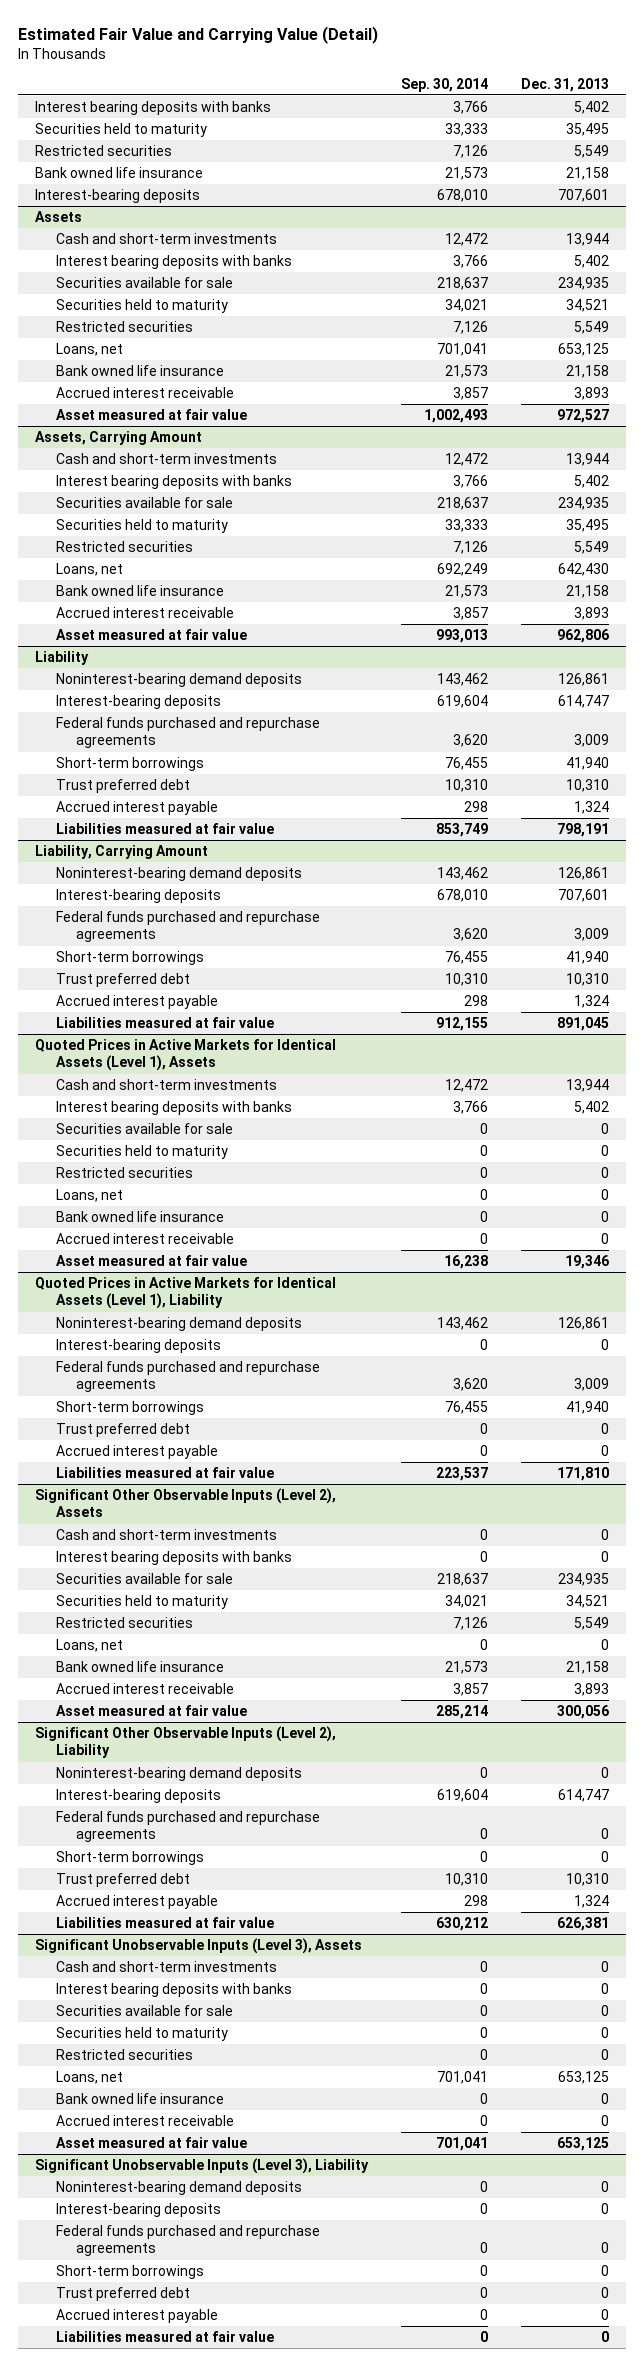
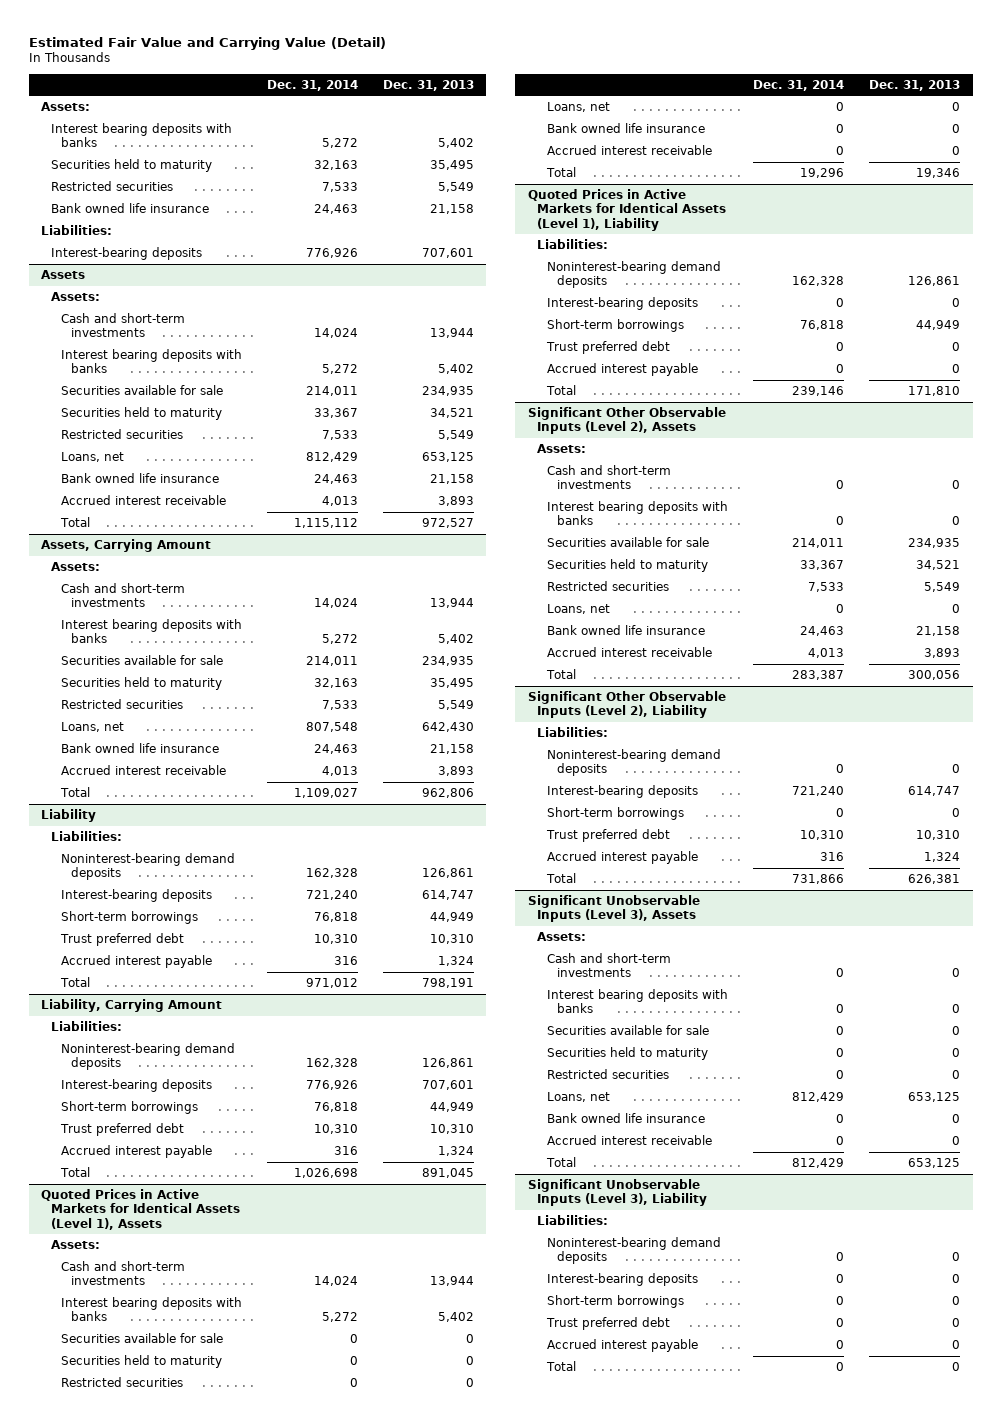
[401,77,489,92] Sep. 30, 2014 -> none
none -> [266,79,358,91] Dec. 31, 2014
none -> [41,102,91,112] Assets:
none -> [41,225,113,236] Liabilities:
none -> [51,292,101,302] Assets:
[55,409,247,421] Asset measured at fair value -> [59,517,90,528] Total
none -> [51,562,101,572] Assets:
[55,629,247,641] Asset measured at fair value -> [59,787,90,798] Total
none -> [51,831,123,842] Liabilities:
[55,717,320,749] Federal funds purchased and repurchase agreements -> none
[566,757,610,771] 41,940 -> [429,912,474,923] 44,949
[55,823,274,835] Liabilities measured at fair value -> [59,977,90,988] Total
none -> [51,1021,123,1032] Liabilities:
[55,911,320,943] Federal funds purchased and repurchase agreements -> none
[566,951,610,965] 41,940 -> [429,1102,474,1113] 44,949
[55,1017,274,1029] Liabilities measured at fair value -> [59,1167,90,1178] Total
none -> [51,1240,101,1250] Assets:
[55,1255,247,1267] Asset measured at fair value -> [546,167,577,178] Total
none -> [537,239,609,250] Liabilities:
[55,1361,320,1393] Federal funds purchased and repurchase agreements -> none
[566,1401,610,1415] 41,940 -> [916,320,961,331] 44,949
[55,1467,274,1479] Liabilities measured at fair value -> [546,385,577,396] Total
none -> [537,444,587,454] Assets:
[55,1705,247,1717] Asset measured at fair value -> [546,669,577,680] Total
none -> [537,727,609,738] Liabilities:
[55,1811,320,1843] Federal funds purchased and repurchase agreements -> none
[55,1917,274,1929] Liabilities measured at fair value -> [546,873,577,884] Total
none -> [537,932,587,942] Assets:
[55,2137,247,2149] Asset measured at fair value -> [546,1157,577,1168] Total
none -> [537,1215,609,1226] Liabilities:
[55,2225,320,2257] Federal funds purchased and repurchase agreements -> none
[55,2331,274,2343] Liabilities measured at fair value -> [546,1361,577,1372] Total

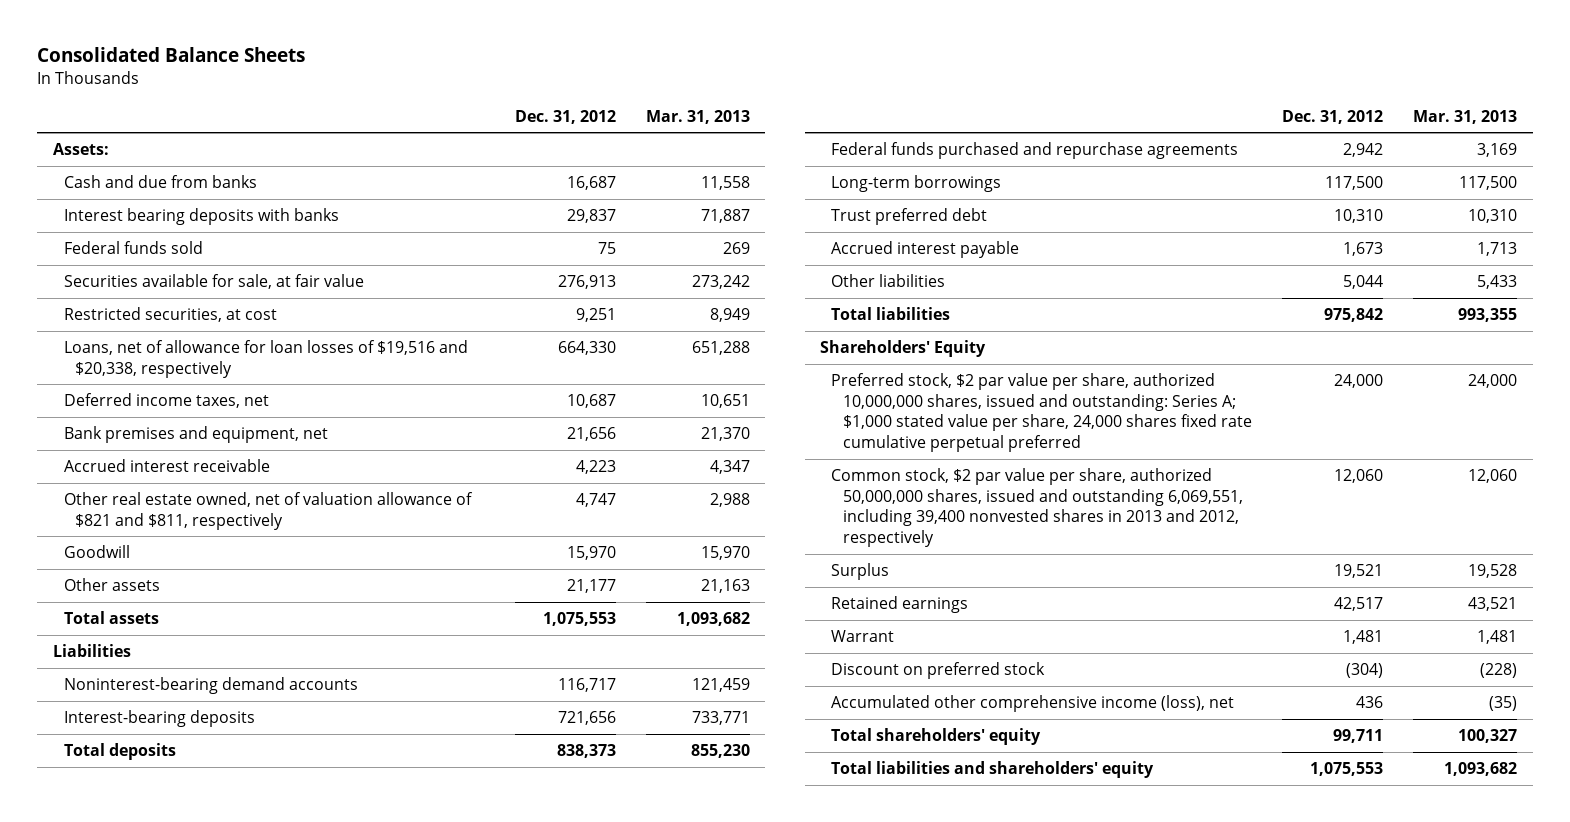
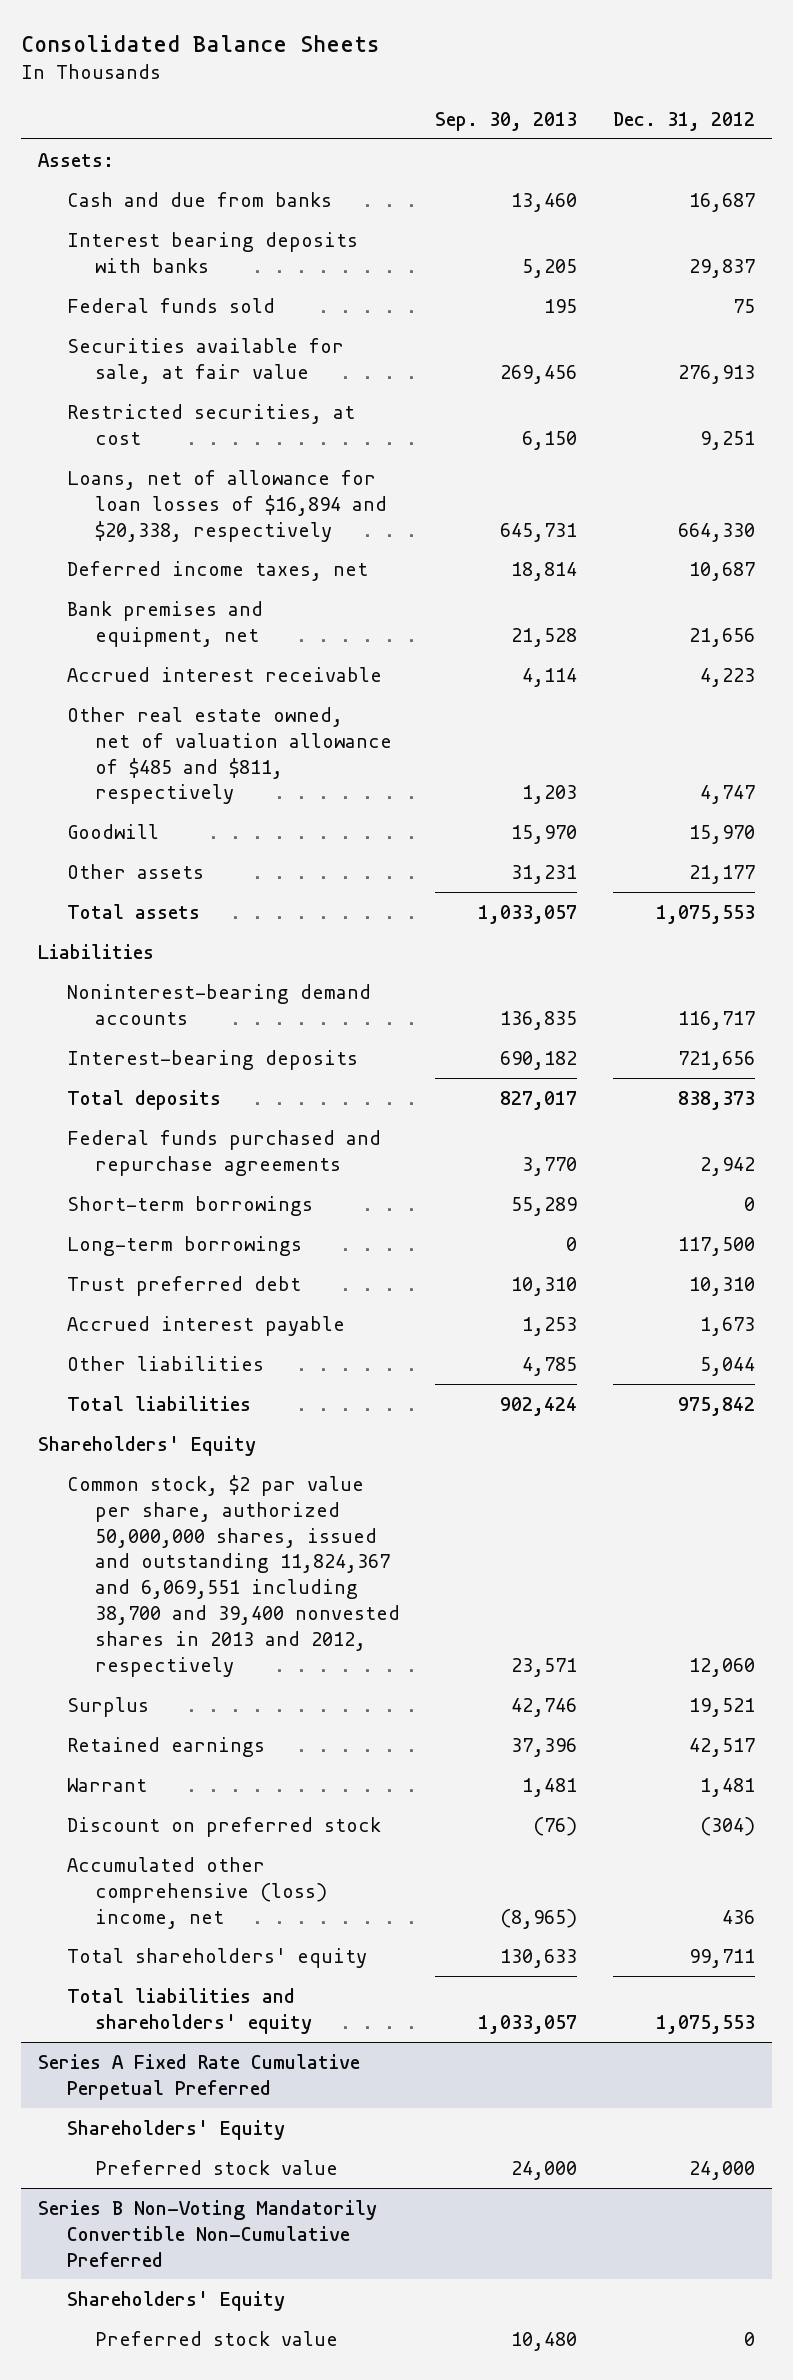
[645,109,750,124] Mar. 31, 2013 -> none
none -> [435,111,578,131] Sep. 30, 2013
[63,340,468,378] Loans, net of allowance for loan losses of $19,516 and $20,338, respectively -> [66,469,387,542] Loans, net of allowance for loan losses of $16,894 and $20,338, respectively
[63,492,473,530] Other real estate owned, net of valuation allowance of $821 and $811, respectively -> [66,706,392,805] Other real estate owned, net of valuation allowance of $485 and $811, respectively
none -> [66,1195,313,1216] Short-term borrowings
[831,373,1252,452] Preferred stock, $2 par value per share, authorized 10,000,000 shares, issued and outstanding: Series A; $1,000 stated value per share, 24,000 shares fixed rate cumulative perpetual preferred -> none
[831,468,1243,547] Common stock, $2 par value per share, authorized 50,000,000 shares, issued and outstanding 6,069,551, including 39,400 nonvested shares in 2013 and 2012, respectively -> [66,1474,400,1678] Common stock, $2 par value per share, authorized 50,000,000 shares, issued and outstanding 11,824,367 and 6,069,551 including 38,700 and 39,400 nonvested shares in 2013 and 2012, respectively
[831,695,1235,713] Accumulated other comprehensive income (loss), net -> [66,1856,327,1929] Accumulated other comprehensive (loss) income, net
none -> [38,2053,361,2100] Series A Fixed Rate Cumulative Perpetual Preferred
none -> [66,2119,285,2140] Shareholders' Equity
none -> [94,2159,338,2175] Preferred stock value
none -> [38,2199,378,2267] Series B Non-Voting Mandatorily Convertible Non-Cumulative Preferred
none -> [66,2290,285,2311] Shareholders' Equity
none -> [94,2330,338,2346] Preferred stock value

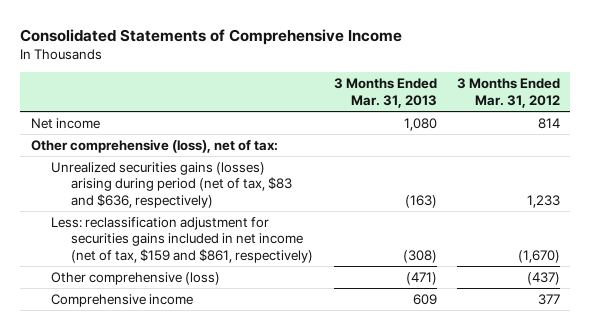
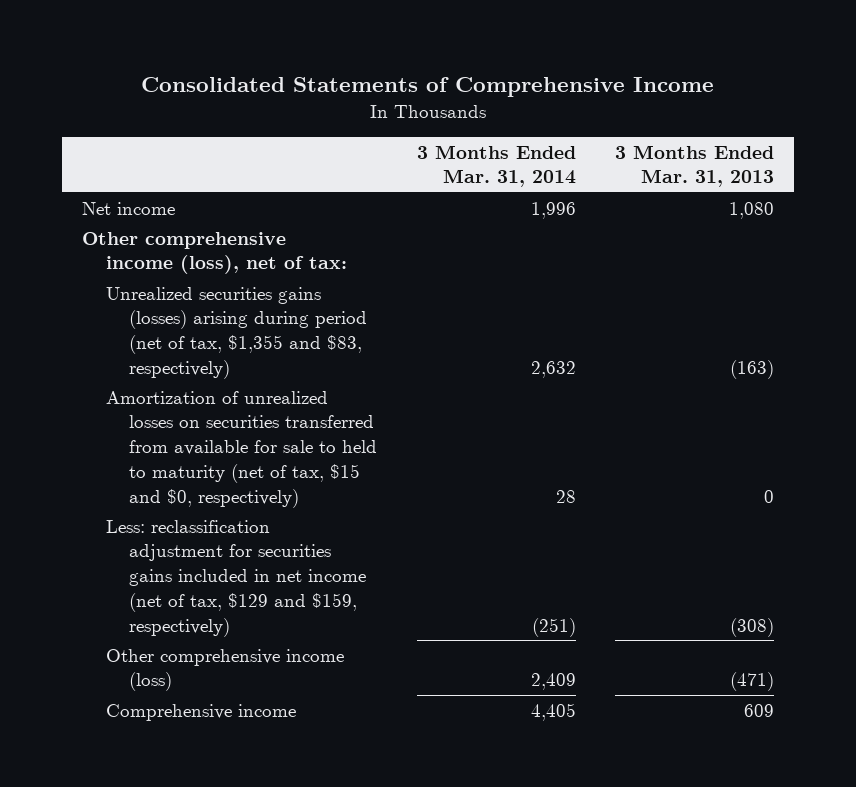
[456,78,560,108] 3 Months Ended Mar. 31, 2012 -> none
none -> [416,144,576,188] 3 Months Ended Mar. 31, 2014
[30,138,278,153] Other comprehensive (loss), net of tax: -> [82,231,347,275] Other comprehensive income (loss), net of tax:
[50,161,293,209] Unrealized securities gains (losses) arising during period (net of tax, $83 and $636, respectively) -> [105,286,367,379] Unrealized securities gains (losses) arising during period (net of tax, $1,355 and $83, respectively)
none -> [105,390,377,508] Amortization of unrealized losses on securities transferred from available for sale to held to maturity (net of tax, $15 and $0, respectively)
[50,216,314,264] Less: reclassification adjustment for securities gains included in net income (net of tax, $159 and $861, respectively) -> [105,519,366,637] Less: reclassification adjustment for securities gains included in net income (net of tax, $129 and $159, respectively)
[50,271,220,285] Other comprehensive (loss) -> [105,648,344,692] Other comprehensive income (loss)

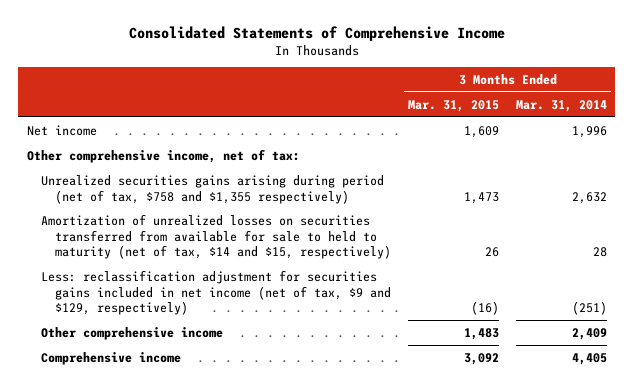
[615,144,775,188] 3 Months Ended Mar. 31, 2013 -> none
none -> [408,99,500,112] Mar. 31, 2015
[82,231,347,275] Other comprehensive income (loss), net of tax: -> [26,148,300,163] Other comprehensive income, net of tax:
[105,286,367,379] Unrealized securities gains (losses) arising during period (net of tax, $1,355 and $83, respectively) -> [41,174,385,204] Unrealized securities gains arising during period (net of tax, $758 and $1,355 respectively)
[105,390,377,508] Amortization of unrealized losses on securities transferred from available for sale to held to maturity (net of tax, $15 and $0, respectively) -> [41,213,392,260] Amortization of unrealized losses on securities transferred from available for sale to held to maturity (net of tax, $14 and $15, respectively)
[105,519,366,637] Less: reclassification adjustment for securities gains included in net income (net of tax, $129 and $159, respectively) -> [41,269,392,316] Less: reclassification adjustment for securities gains included in net income (net of tax, $9 and $129, respectively)
[105,648,344,692] Other comprehensive income (loss) -> [41,326,224,340] Other comprehensive income

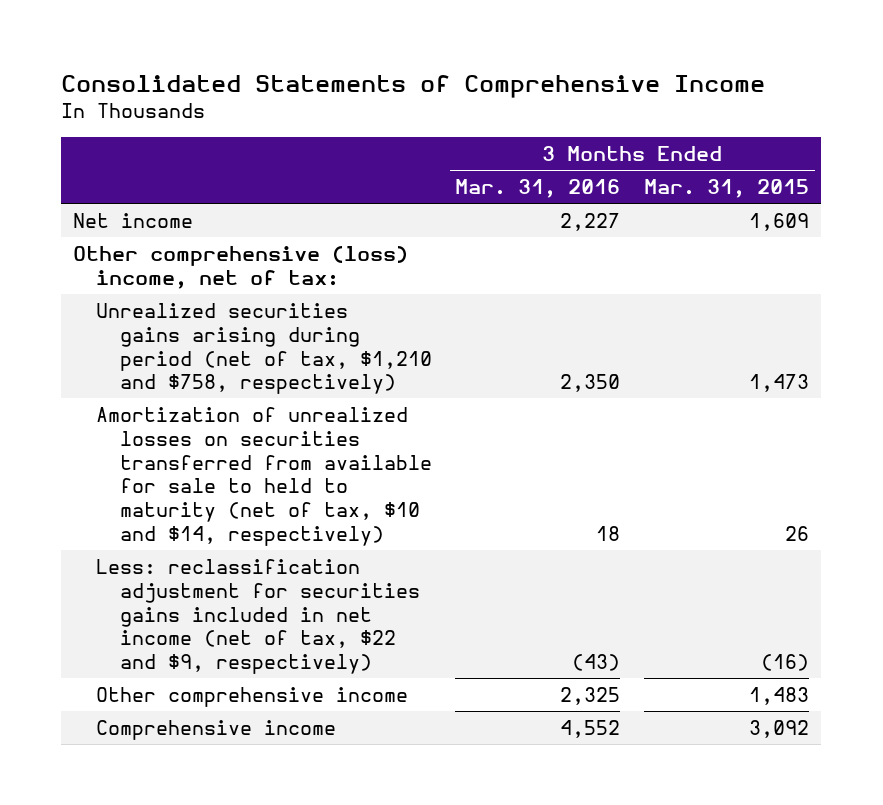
[516,99,608,112] Mar. 31, 2014 -> none
none -> [455,179,621,199] Mar. 31, 2016
[26,148,300,163] Other comprehensive income, net of tax: -> [73,245,409,289] Other comprehensive (loss) income, net of tax:
[41,174,385,204] Unrealized securities gains arising during period (net of tax, $758 and $1,355 respectively) -> [96,302,432,395] Unrealized securities gains arising during period (net of tax, $1,210 and $758, respectively)
[41,213,392,260] Amortization of unrealized losses on securities transferred from available for sale to held to maturity (net of tax, $14 and $15, respectively) -> [96,406,432,547] Amortization of unrealized losses on securities transferred from available for sale to held to maturity (net of tax, $10 and $14, respectively)
[41,269,392,316] Less: reclassification adjustment for securities gains included in net income (net of tax, $9 and $129, respectively) -> [96,558,420,675] Less: reclassification adjustment for securities gains included in net income (net of tax, $22 and $9, respectively)

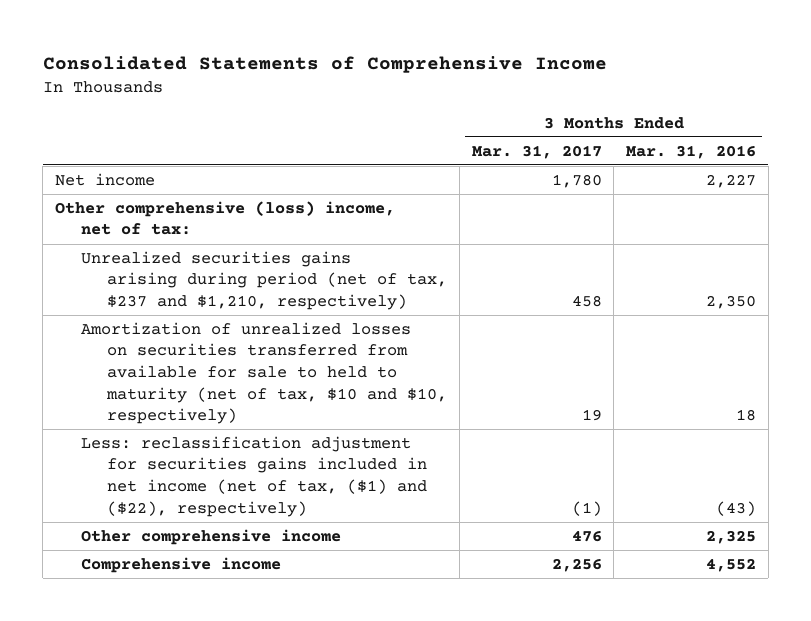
[644,179,810,199] Mar. 31, 2015 -> none
none -> [471,144,602,159] Mar. 31, 2017
[96,302,432,395] Unrealized securities gains arising during period (net of tax, $1,210 and $758, respectively) -> [80,250,448,310] Unrealized securities gains arising during period (net of tax, $237 and $1,210, respectively)
[96,406,432,547] Amortization of unrealized losses on securities transferred from available for sale to held to maturity (net of tax, $10 and $14, respectively) -> [80,321,448,425] Amortization of unrealized losses on securities transferred from available for sale to held to maturity (net of tax, $10 and $10, respectively)
[96,558,420,675] Less: reclassification adjustment for securities gains included in net income (net of tax, $22 and $9, respectively) -> [80,435,428,517] Less: reclassification adjustment for securities gains included in net income (net of tax, ($1) and ($22), respectively)

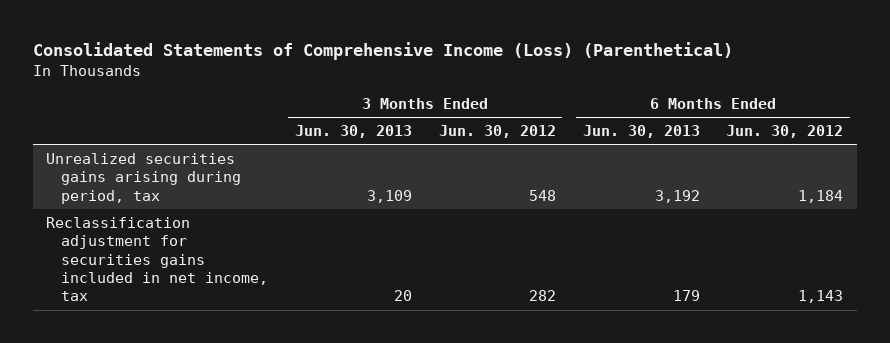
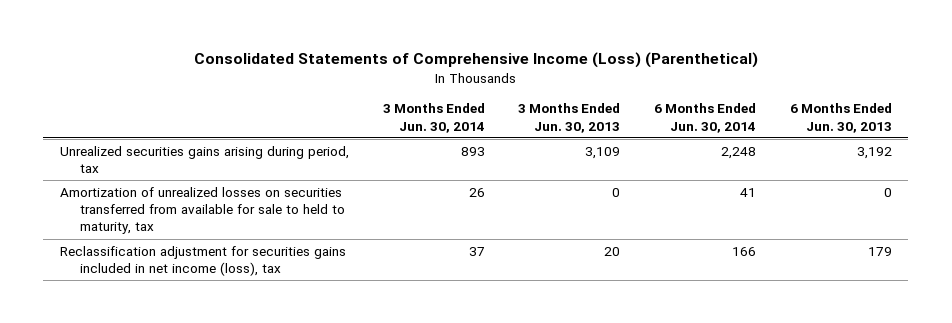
[438,125,556,139] Jun. 30, 2012 -> none
[726,125,844,139] Jun. 30, 2012 -> none
none -> [382,103,485,133] 3 Months Ended Jun. 30, 2014
none -> [653,103,756,133] 6 Months Ended Jun. 30, 2014
none -> [60,186,345,235] Amortization of unrealized losses on securities transferred from available for sale to held to maturity, tax
[46,216,268,302] Reclassification adjustment for securities gains included in net income, tax -> [60,245,347,277] Reclassification adjustment for securities gains included in net income (loss), tax

